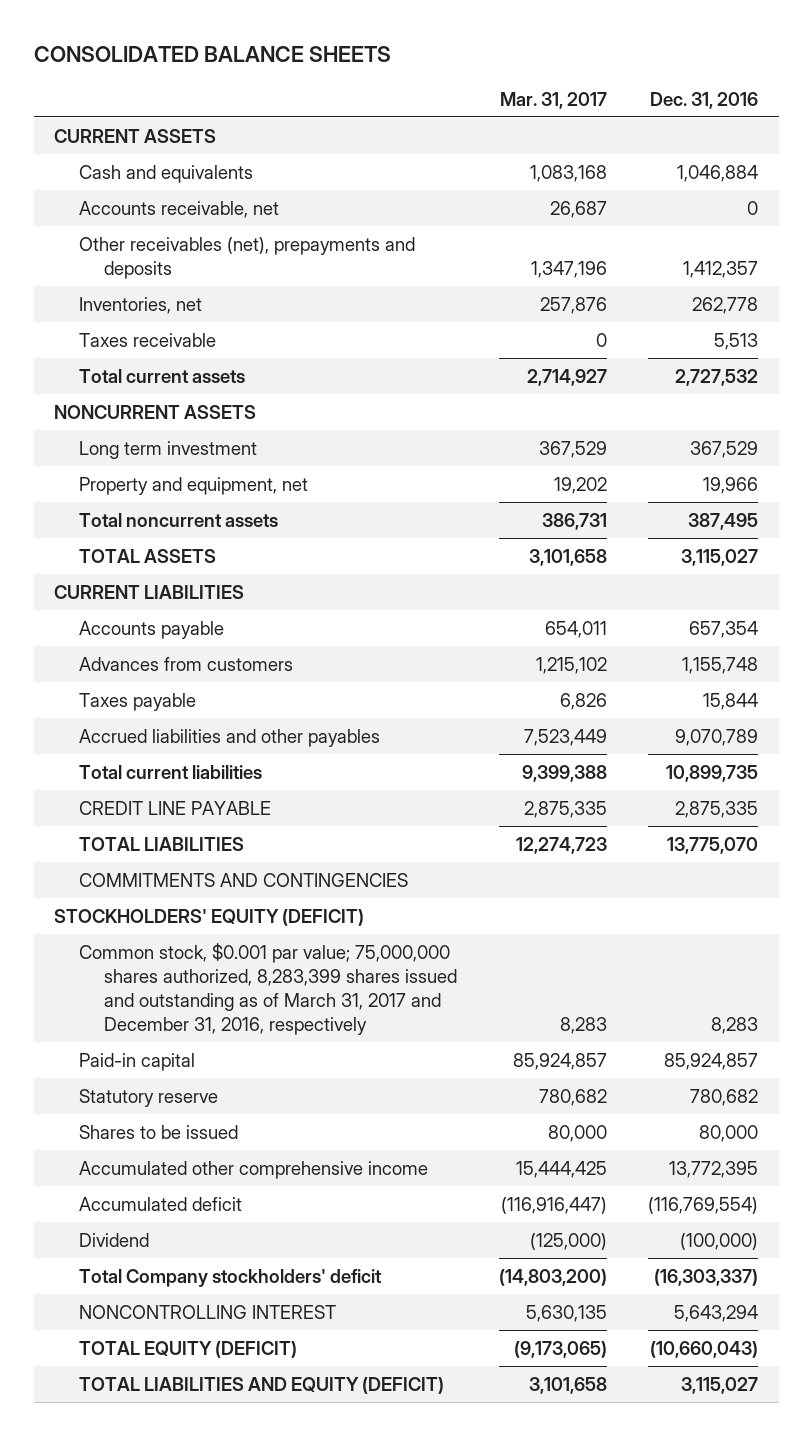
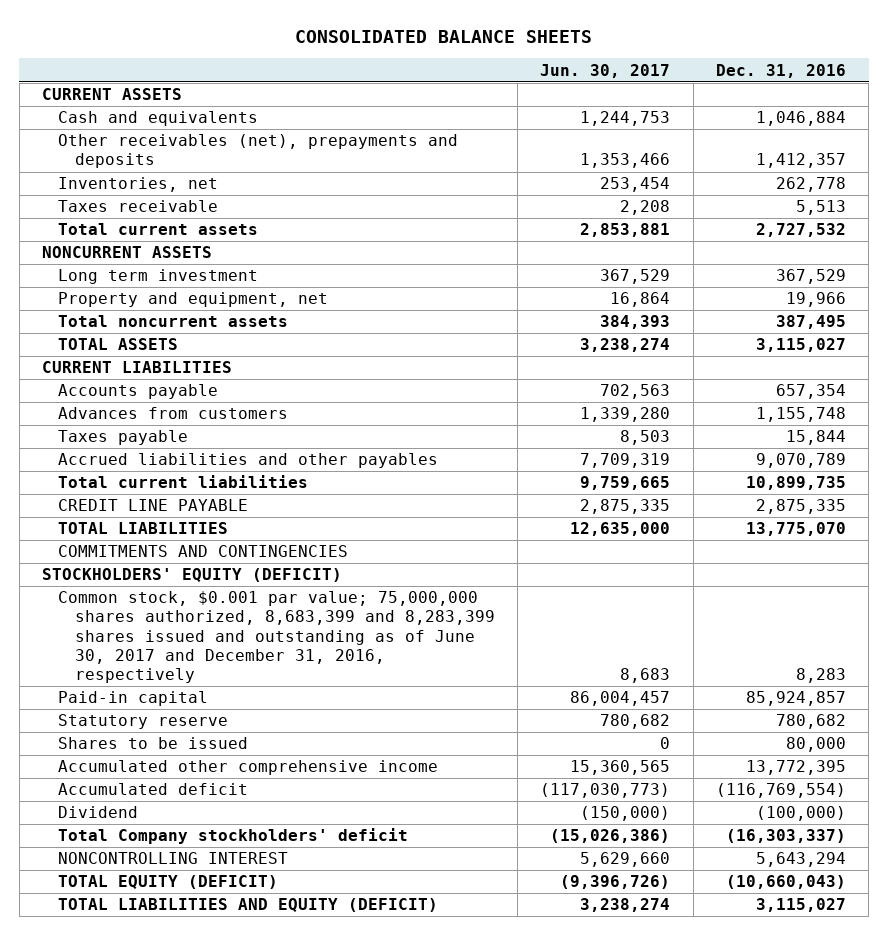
[499,91,607,109] Mar. 31, 2017 -> none
none -> [540,63,671,78] Jun. 30, 2017
[79,200,280,218] Accounts receivable, net -> none
[79,942,458,1035] Common stock, $0.001 par value; 75,000,000 shares authorized, 8,283,399 shares issued and outstanding as of March 31, 2017 and December 31, 2016, respectively -> [58,591,495,684] Common stock, $0.001 par value; 75,000,000 shares authorized, 8,683,399 and 8,283,399 shares issued and outstanding as of June 30, 2017 and December 31, 2016, respectively

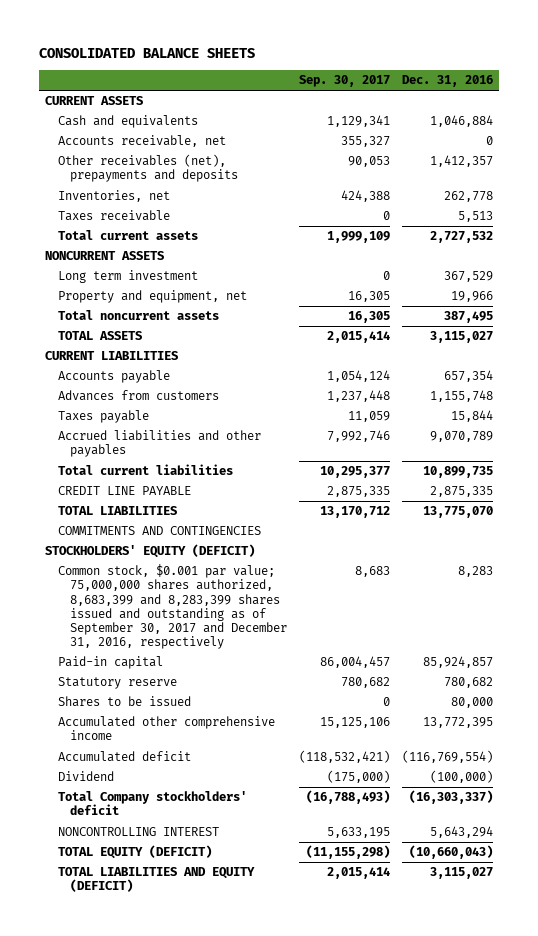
[540,63,671,78] Jun. 30, 2017 -> none
none -> [298,75,390,88] Sep. 30, 2017
none -> [57,135,226,148] Accounts receivable, net
[58,591,495,684] Common stock, $0.001 par value; 75,000,000 shares authorized, 8,683,399 and 8,283,399 shares issued and outstanding as of June 30, 2017 and December 31, 2016, respectively -> [57,564,287,649] Common stock, $0.001 par value; 75,000,000 shares authorized, 8,683,399 and 8,283,399 shares issued and outstanding as of September 30, 2017 and December 31, 2016, respectively

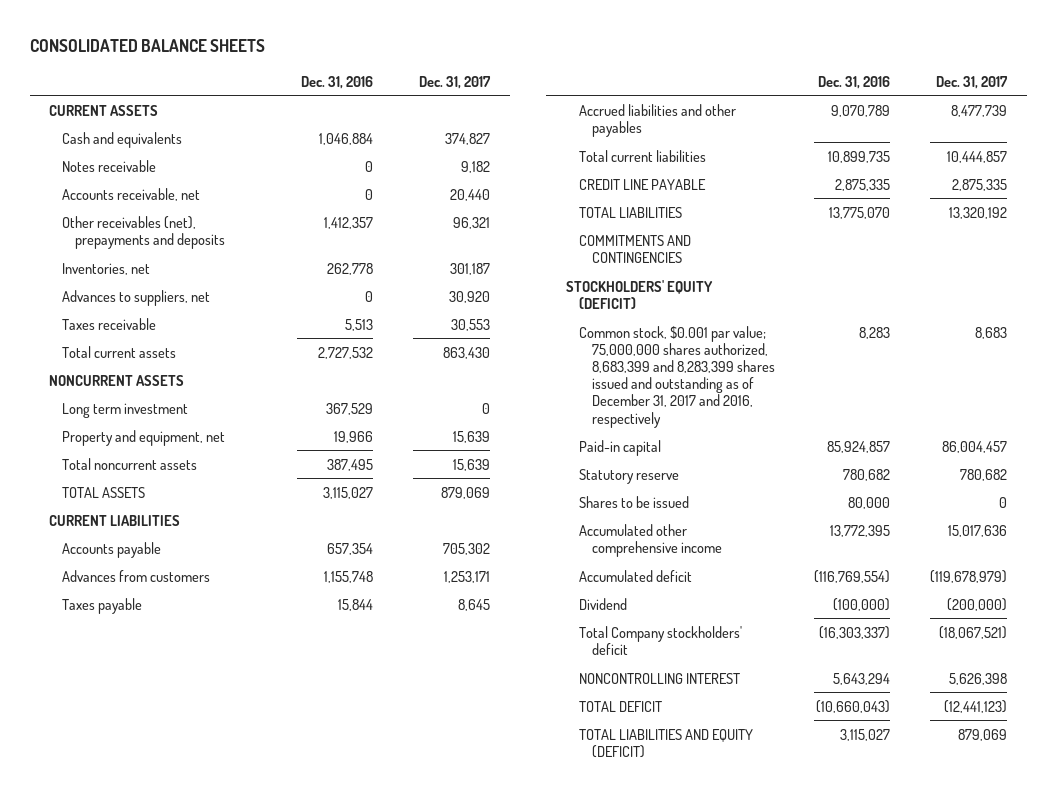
[298,75,390,88] Sep. 30, 2017 -> none
none -> [419,75,492,89] Dec. 31, 2017
none -> [62,159,157,172] Notes receivable
none -> [62,289,211,306] Advances to suppliers, net
[57,564,287,649] Common stock, $0.001 par value; 75,000,000 shares authorized, 8,683,399 and 8,283,399 shares issued and outstanding as of September 30, 2017 and December 31, 2016, respectively -> [578,325,775,428] Common stock, $0.001 par value; 75,000,000 shares authorized, 8,683,399 and 8,283,399 shares issued and outstanding as of December 31, 2017 and 2016, respectively
[57,845,212,860] TOTAL EQUITY (DEFICIT) -> [578,700,662,712] TOTAL DEFICIT

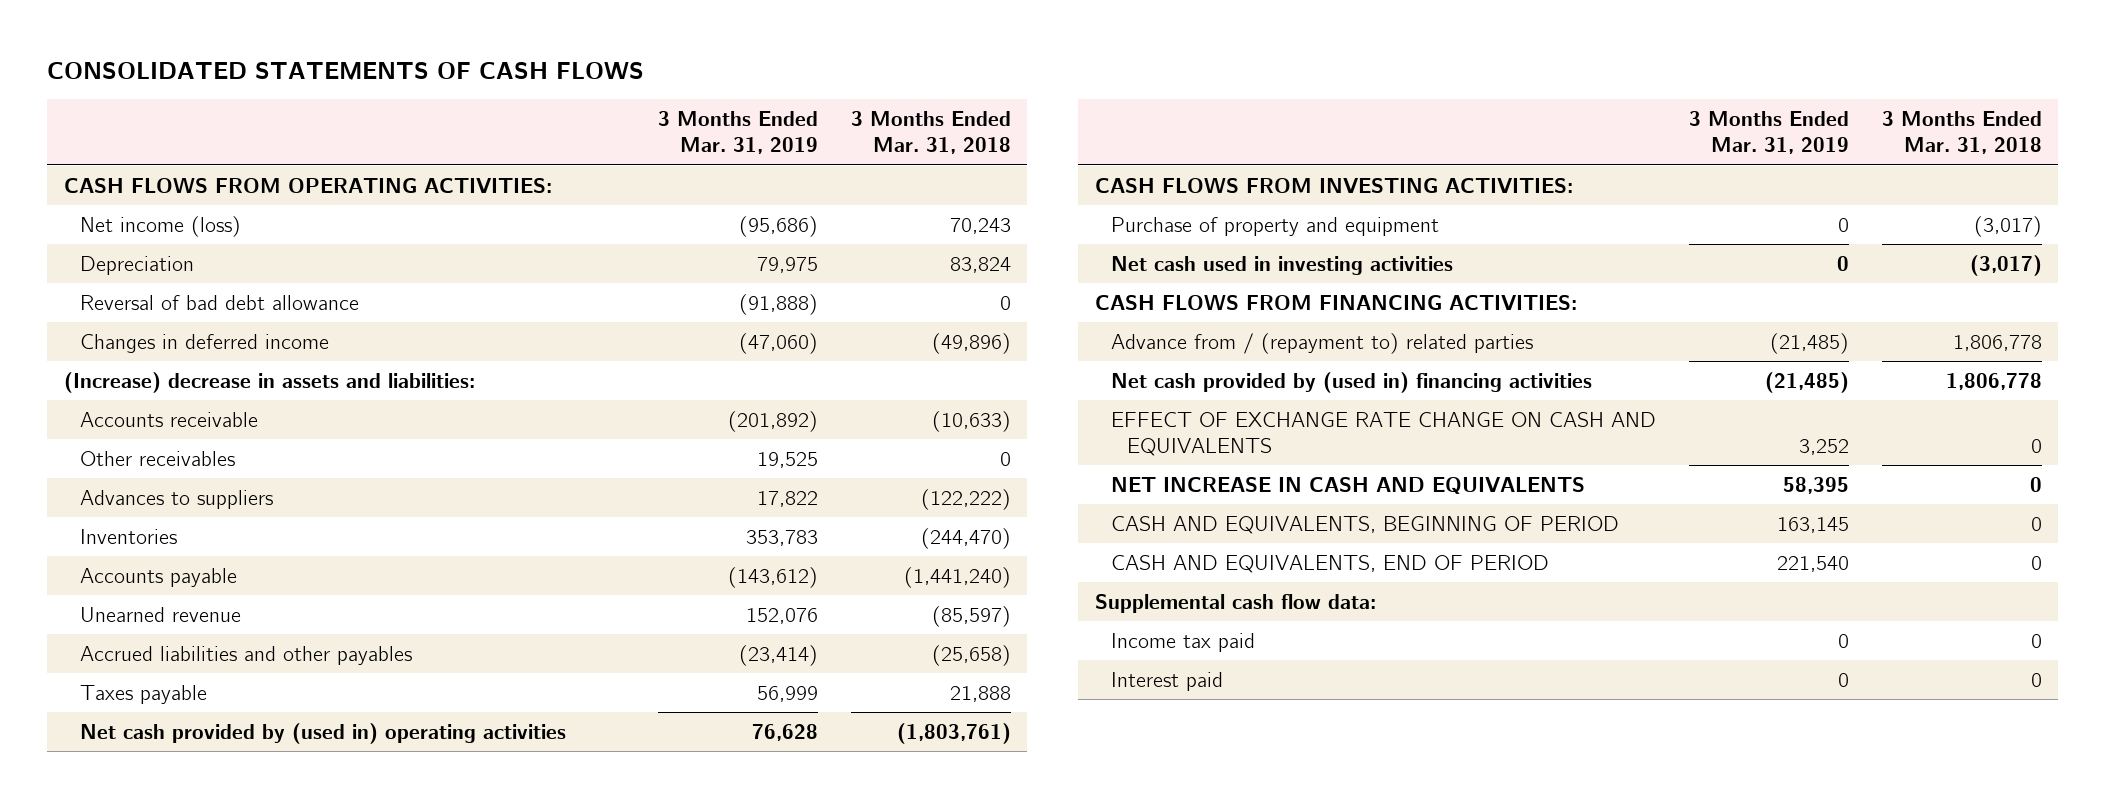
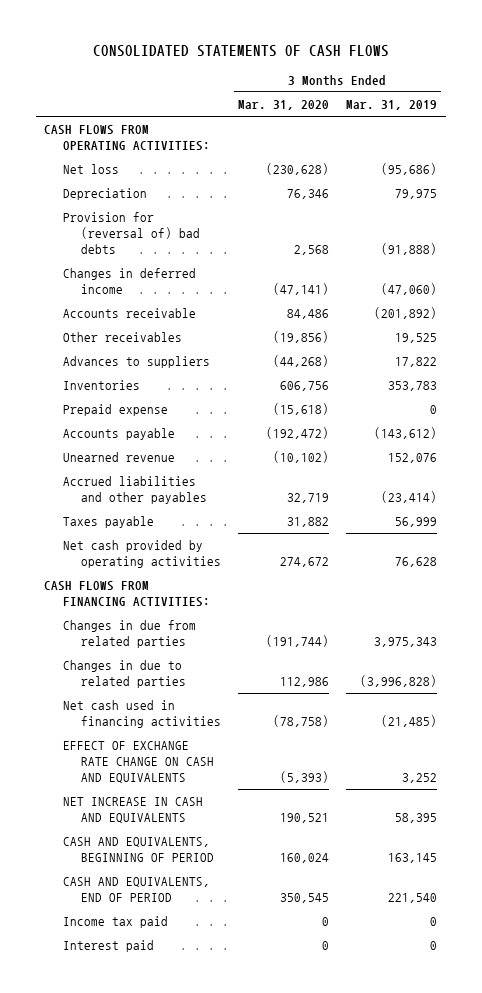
[850,111,1011,155] 3 Months Ended Mar. 31, 2018 -> none
none -> [237,100,329,111] Mar. 31, 2020
[79,215,241,237] Net income (loss) -> [62,164,119,175] Net loss
[79,294,359,310] Reversal of bad debt allowance -> [62,212,200,254] Provision for (reversal of) bad debts
[63,371,475,393] (Increase) decrease in assets and liabilities: -> none
none -> [62,404,168,417] Prepaid expense
[1094,177,1573,193] CASH FLOWS FROM INVESTING ACTIVITIES: -> none
[1111,216,1440,236] Purchase of property and equipment -> none
[1111,255,1454,275] Net cash used in investing activities -> none
[79,722,566,744] Net cash provided by (used in) operating activities -> [62,540,221,568] Net cash provided by operating activities
none -> [62,620,196,648] Changes in due from related parties
[1111,332,1534,354] Advance from / (repayment to) related parties -> [62,660,186,688] Changes in due to related parties
[1770,332,1850,354] (21,485) -> [360,674,438,687] (3,996,828)
[1111,371,1593,393] Net cash provided by (used in) financing activities -> [62,700,221,728] Net cash used in financing activities
[1094,593,1376,613] Supplemental cash flow data: -> none

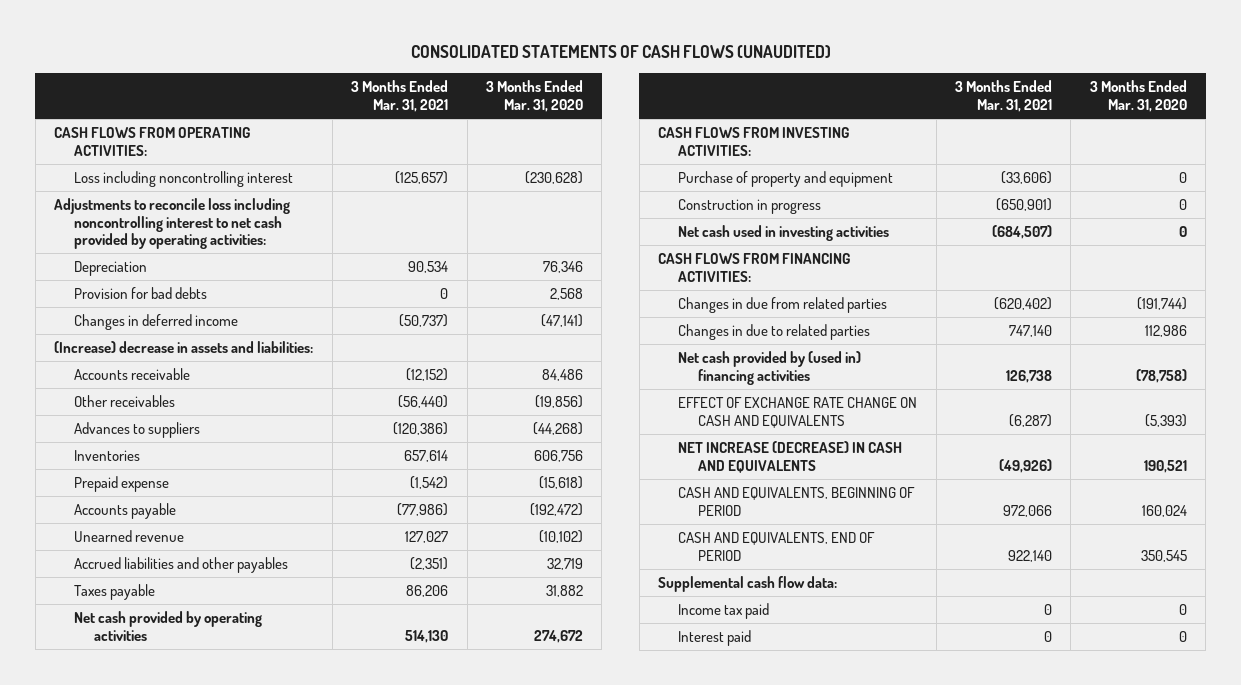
[92,45,389,58] CONSOLIDATED STATEMENTS OF CASH FLOWS -> [410,45,831,59] CONSOLIDATED STATEMENTS OF CASH FLOWS (UNAUDITED)
[346,100,438,111] Mar. 31, 2019 -> none
none -> [351,80,449,112] 3 Months Ended Mar. 31, 2021
[62,164,119,175] Net loss -> [74,171,294,188] Loss including noncontrolling interest
none -> [54,198,291,250] Adjustments to reconcile loss including noncontrolling interest to net cash provided by operating activities:
[62,212,200,254] Provision for (reversal of) bad debts -> [74,287,208,300] Provision for bad debts
none -> [54,341,314,354] (Increase) decrease in assets and liabilities:
none -> [658,127,850,156] CASH FLOWS FROM INVESTING ACTIVITIES:
none -> [678,171,894,188] Purchase of property and equipment
none -> [678,199,822,215] Construction in progress
none -> [678,225,890,242] Net cash used in investing activities
[62,700,221,728] Net cash used in financing activities -> [678,351,862,385] Net cash provided by (used in) financing activities
[62,797,203,823] NET INCREASE IN CASH AND EQUIVALENTS -> [678,441,903,473] NET INCREASE (DECREASE) IN CASH AND EQUIVALENTS
none -> [658,576,838,593] Supplemental cash flow data:

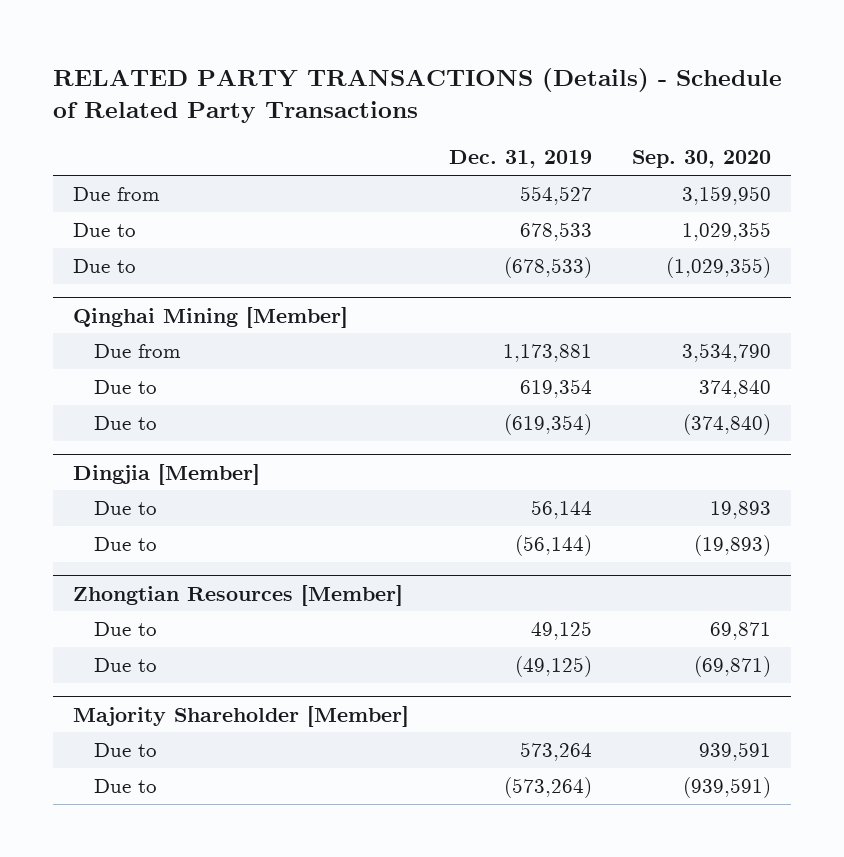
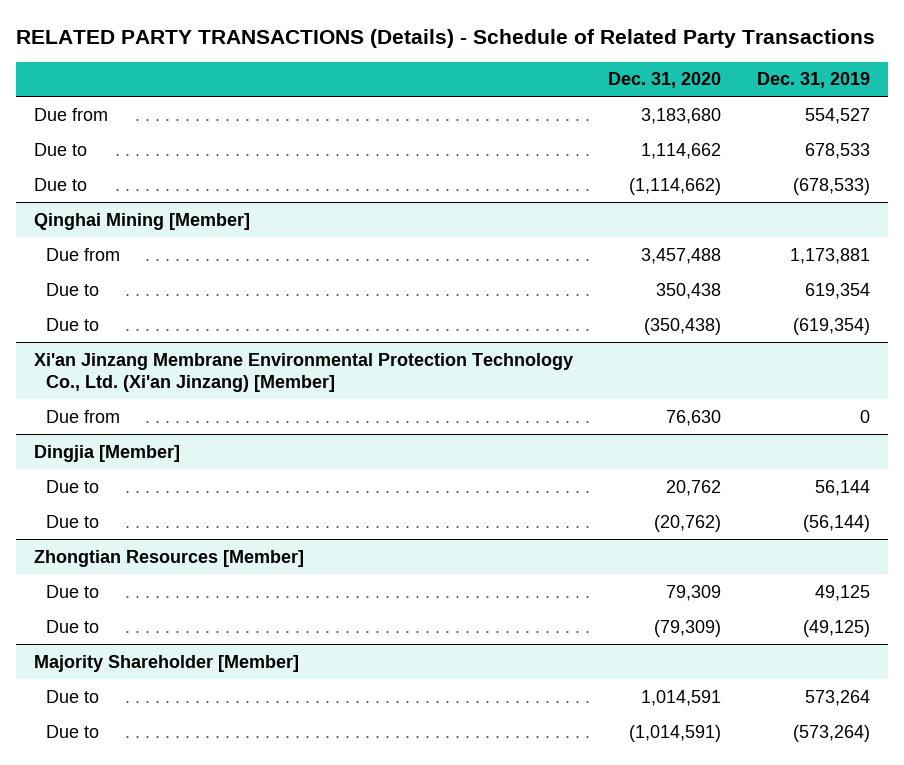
[632,150,772,169] Sep. 30, 2020 -> none
none -> [608,72,722,89] Dec. 31, 2020
none -> [33,352,573,392] Xi'an Jinzang Membrane Environmental Protection Technology Co., Ltd. (Xi'an Jinzang) [Member]
none -> [46,409,121,423] Due from

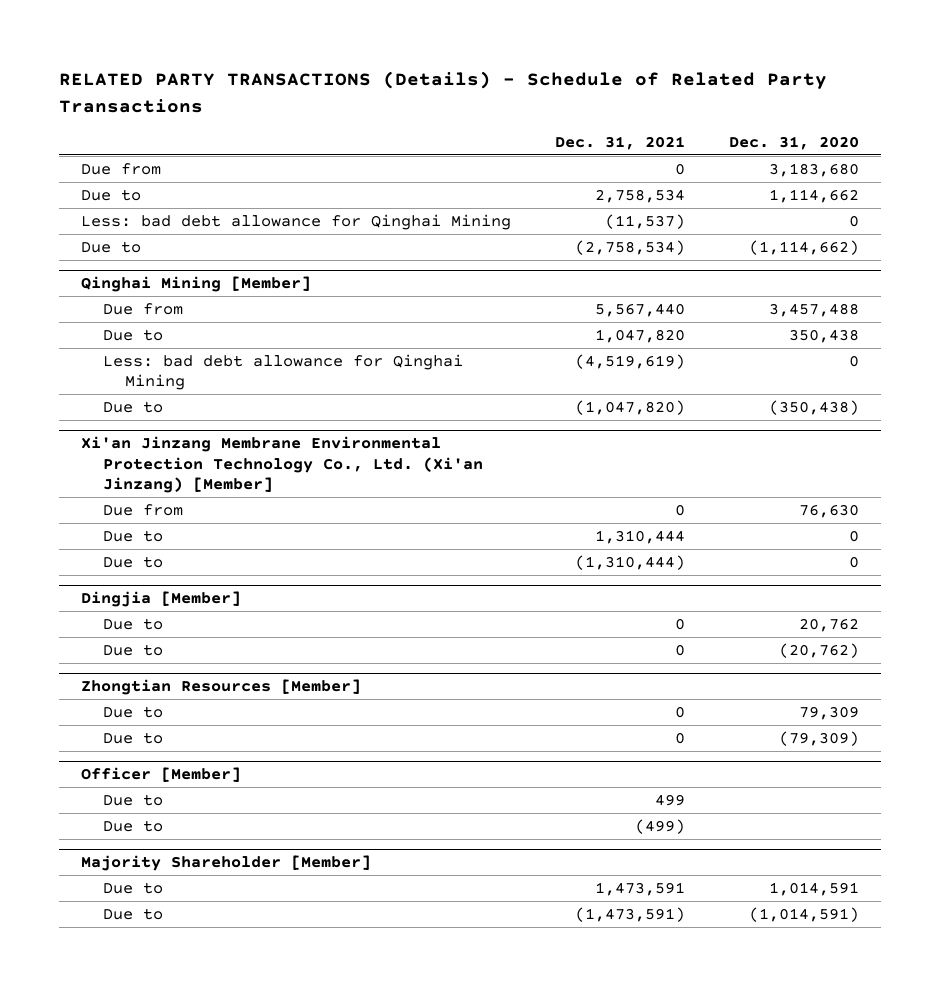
[757,72,871,89] Dec. 31, 2019 -> none
none -> [554,135,685,150] Dec. 31, 2021
none -> [80,213,511,230] Less: bad debt allowance for Qinghai Mining
none -> [103,353,464,391] Less: bad debt allowance for Qinghai Mining
none -> [103,529,164,542] Due to
none -> [103,555,164,568] Due to
none -> [80,767,241,783] Officer [Member]
none -> [103,793,164,806] Due to
none -> [103,819,164,832] Due to

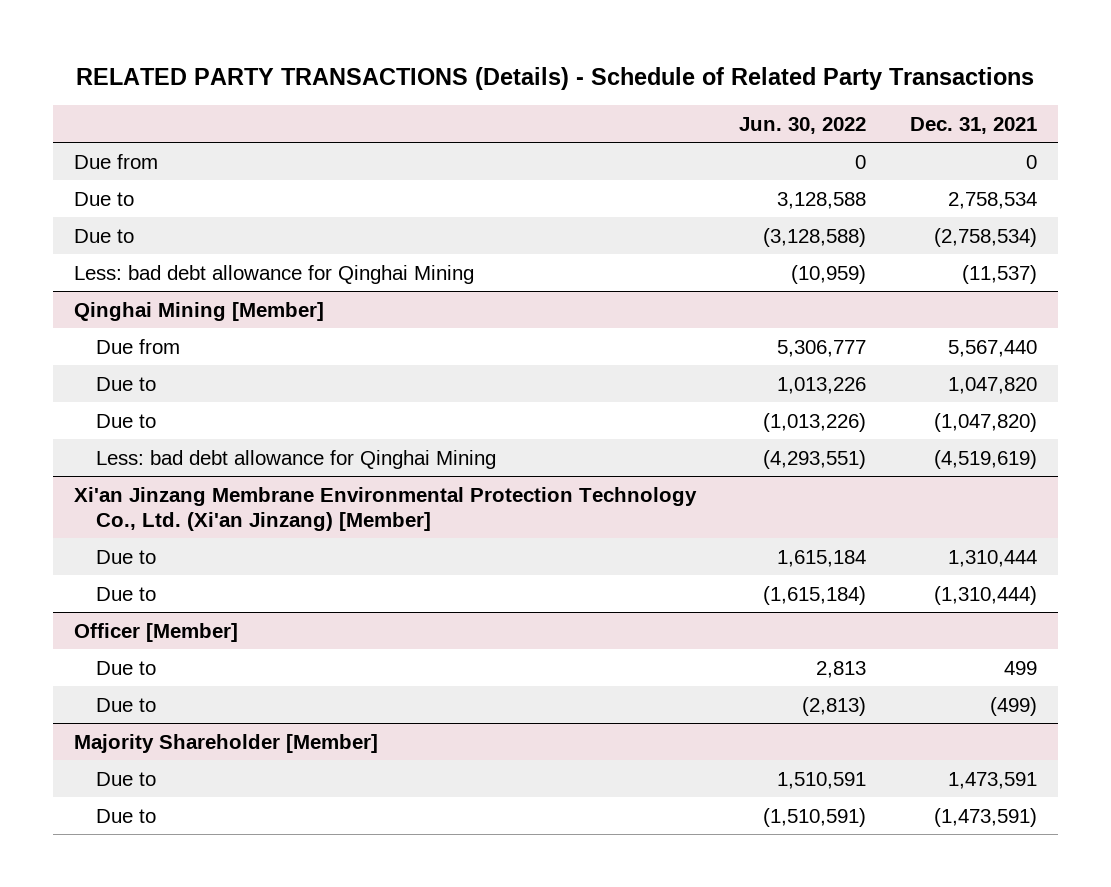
[728,135,859,150] Dec. 31, 2020 -> none
none -> [739,116,867,134] Jun. 30, 2022
[80,213,511,230] Less: bad debt allowance for Qinghai Mining -> [74,264,475,284] Less: bad debt allowance for Qinghai Mining
[103,353,464,391] Less: bad debt allowance for Qinghai Mining -> [95,449,496,469] Less: bad debt allowance for Qinghai Mining
[103,503,184,516] Due from -> none
[80,591,241,608] Dingjia [Member] -> none
[103,617,164,630] Due to -> none
[103,643,164,656] Due to -> none
[80,679,361,696] Zhongtian Resources [Member] -> none
[103,705,164,718] Due to -> none
[103,731,164,744] Due to -> none

